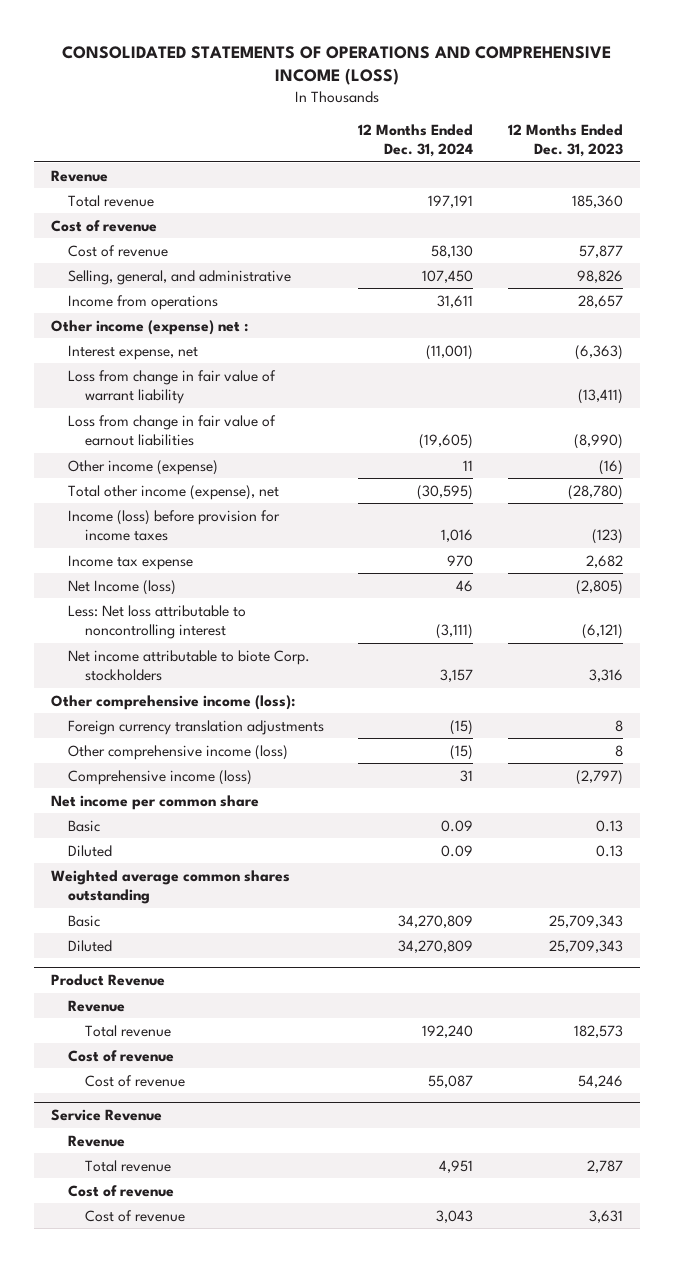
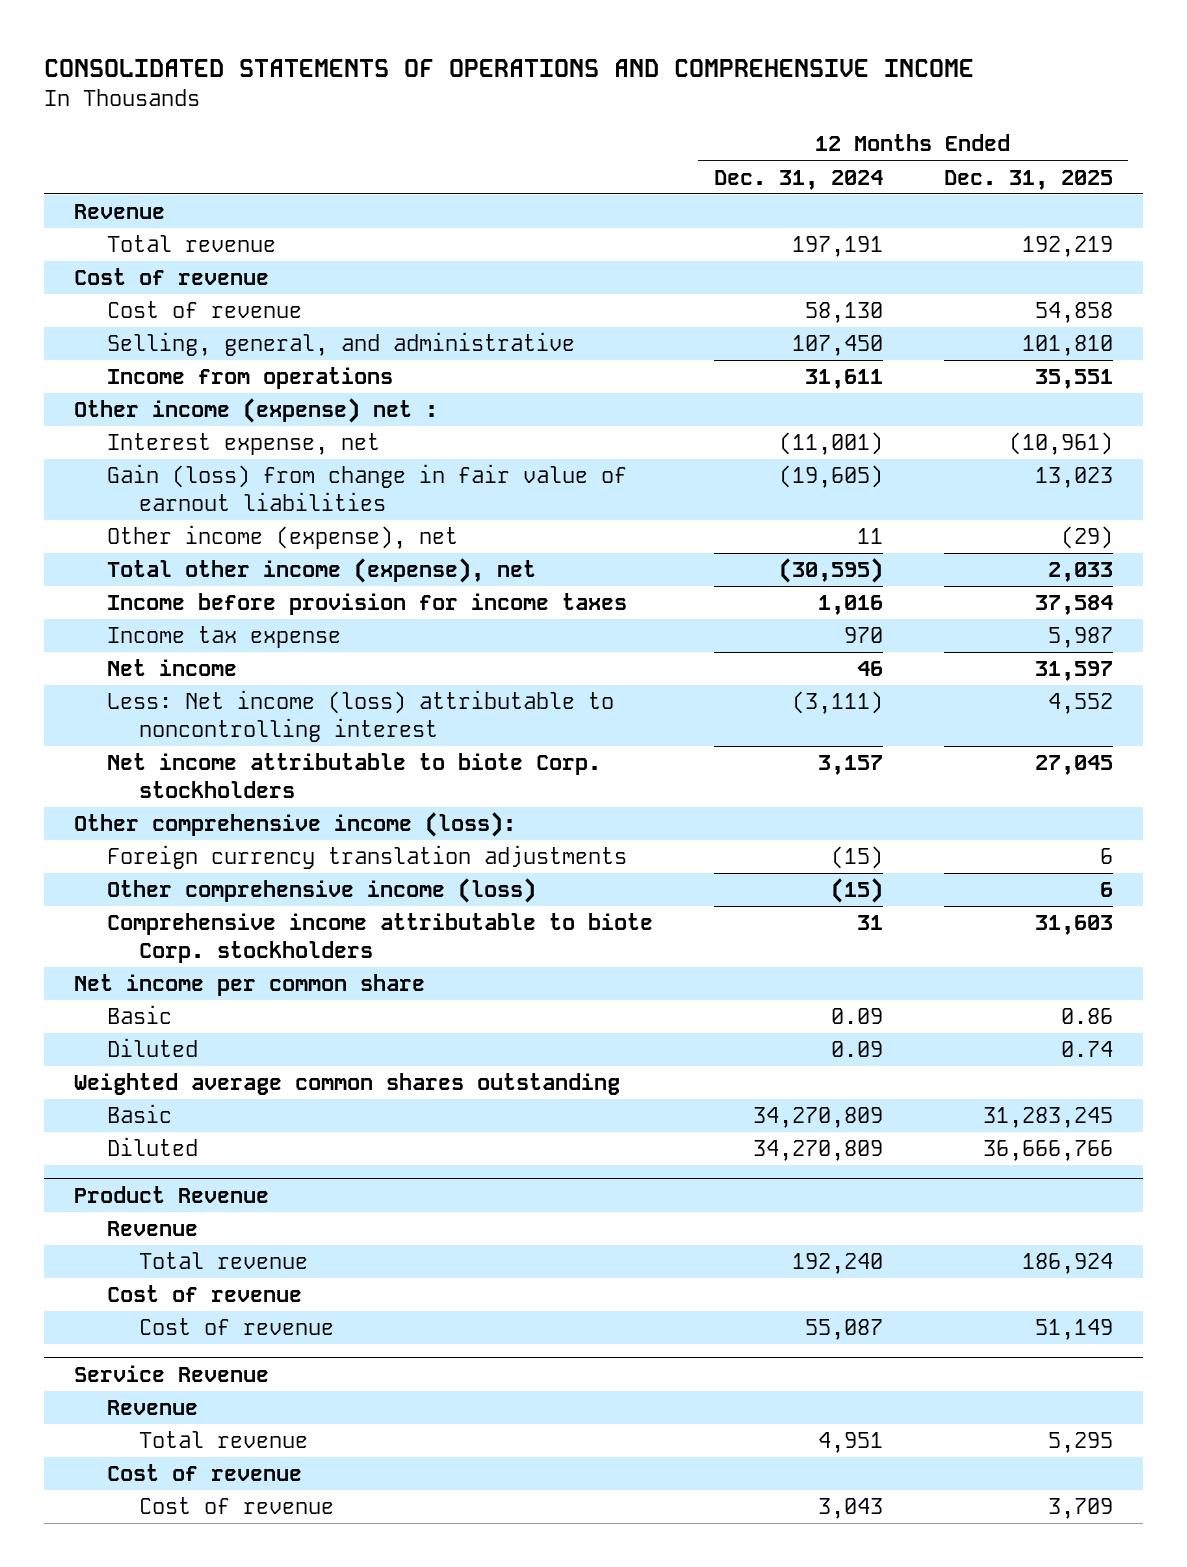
[62,45,612,86] CONSOLIDATED STATEMENTS OF OPERATIONS AND COMPREHENSIVE INCOME (LOSS) -> [43,58,974,77] CONSOLIDATED STATEMENTS OF OPERATIONS AND COMPREHENSIVE INCOME
[507,124,623,158] 12 Months Ended Dec. 31, 2023 -> none
none -> [943,169,1113,190] Dec. 31, 2025
[67,369,276,405] Loss from change in fair value of warrant liability -> none
[67,414,276,447] Loss from change in fair value of earnout liabilities -> [106,464,627,511] Gain (loss) from change in fair value of earnout liabilities
[67,459,218,475] Other income (expense) -> [106,525,458,550] Other income (expense), net
[67,509,280,542] Income (loss) before provision for income taxes -> [106,593,627,616] Income before provision for income taxes
[67,579,176,595] Net Income (loss) -> [106,659,237,677] Net income
[67,604,246,640] Less: Net loss attributable to noncontrolling interest -> [106,690,614,742] Less: Net income (loss) attributable to noncontrolling interest
[67,769,252,785] Comprehensive income (loss) -> [106,913,653,963] Comprehensive income attributable to biote Corp. stockholders

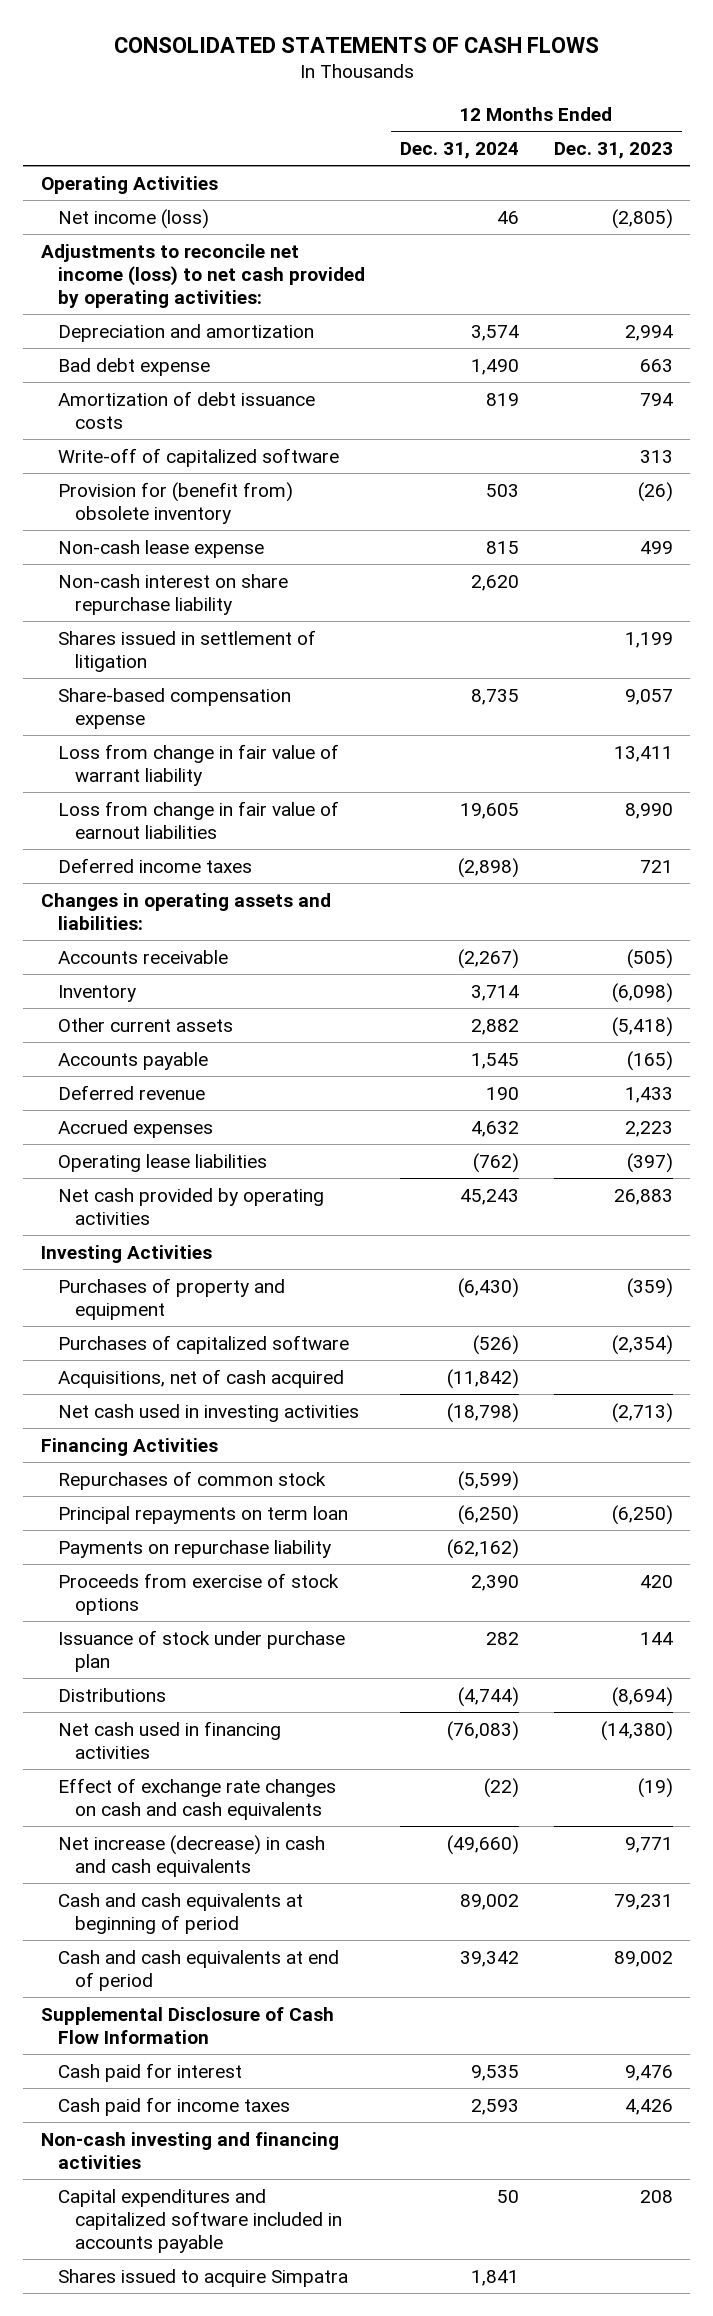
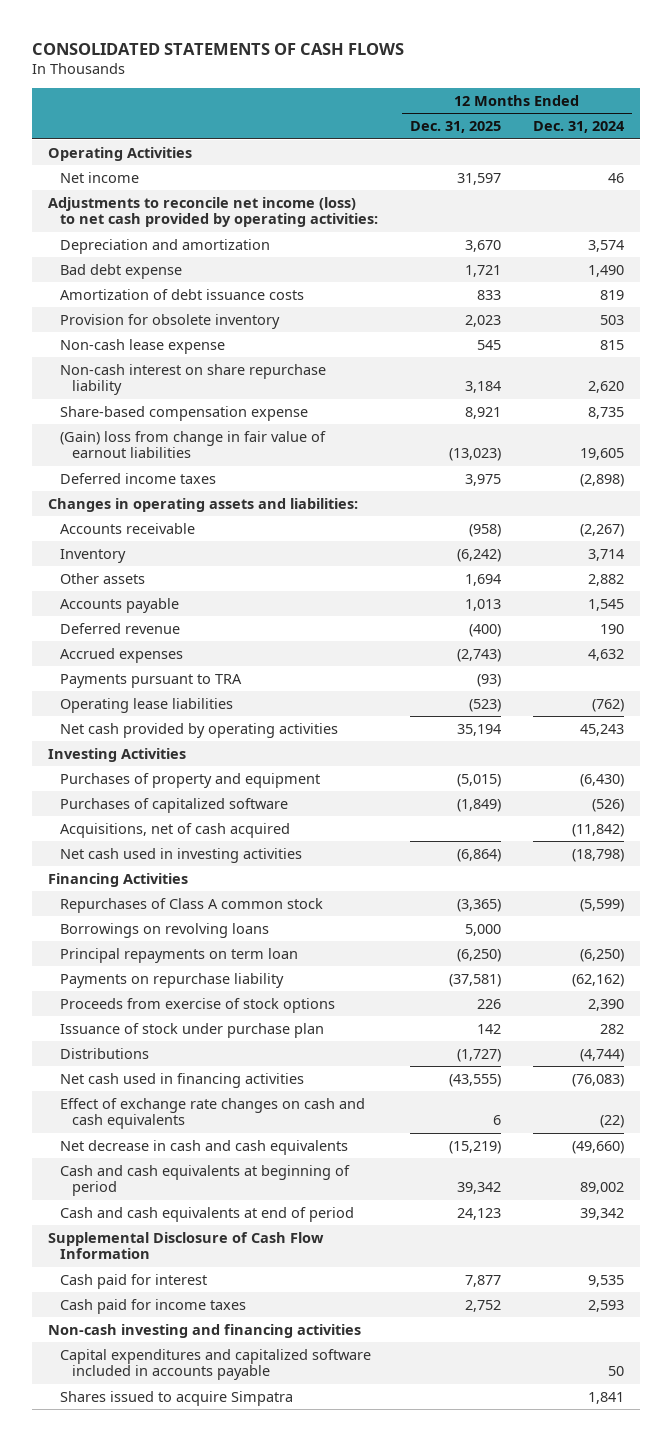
[553,141,673,159] Dec. 31, 2023 -> none
none -> [410,121,502,134] Dec. 31, 2025
[57,208,209,229] Net income (loss) -> [60,171,140,183] Net income
[57,447,339,467] Write-off of capitalized software -> none
[57,481,293,524] Provision for (benefit from) obsolete inventory -> [60,313,281,329] Provision for obsolete inventory
[57,629,316,672] Shares issued in settlement of litigation -> none
[57,743,339,786] Loss from change in fair value of warrant liability -> none
[57,800,339,839] Loss from change in fair value of earnout liabilities -> [60,430,327,459] (Gain) loss from change in fair value of earnout liabilities
[57,1017,233,1032] Other current assets -> [60,572,146,584] Other assets
none -> [60,673,243,688] Payments pursuant to TRA
[57,1470,326,1490] Repurchases of common stock -> [60,897,324,913] Repurchases of Class A common stock
none -> [60,922,270,938] Borrowings on revolving loans
[57,1834,325,1877] Net increase (decrease) in cash and cash equivalents -> [60,1139,349,1155] Net decrease in cash and cash equivalents

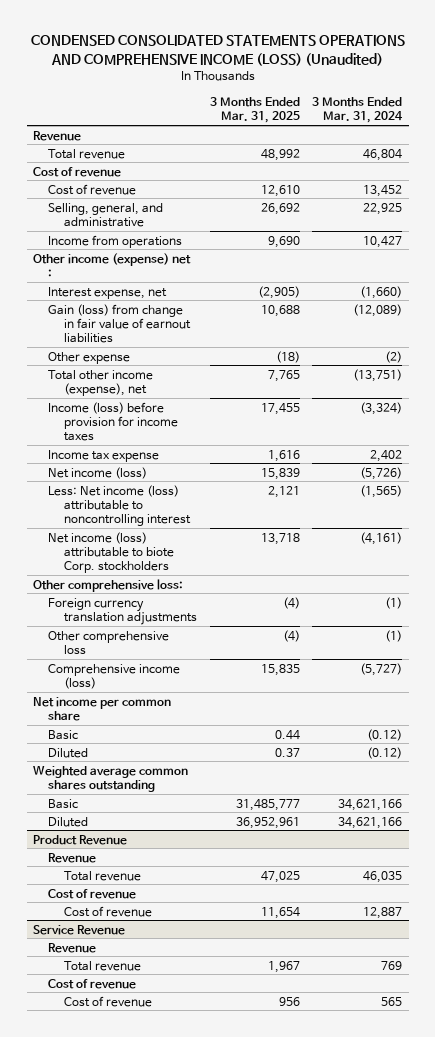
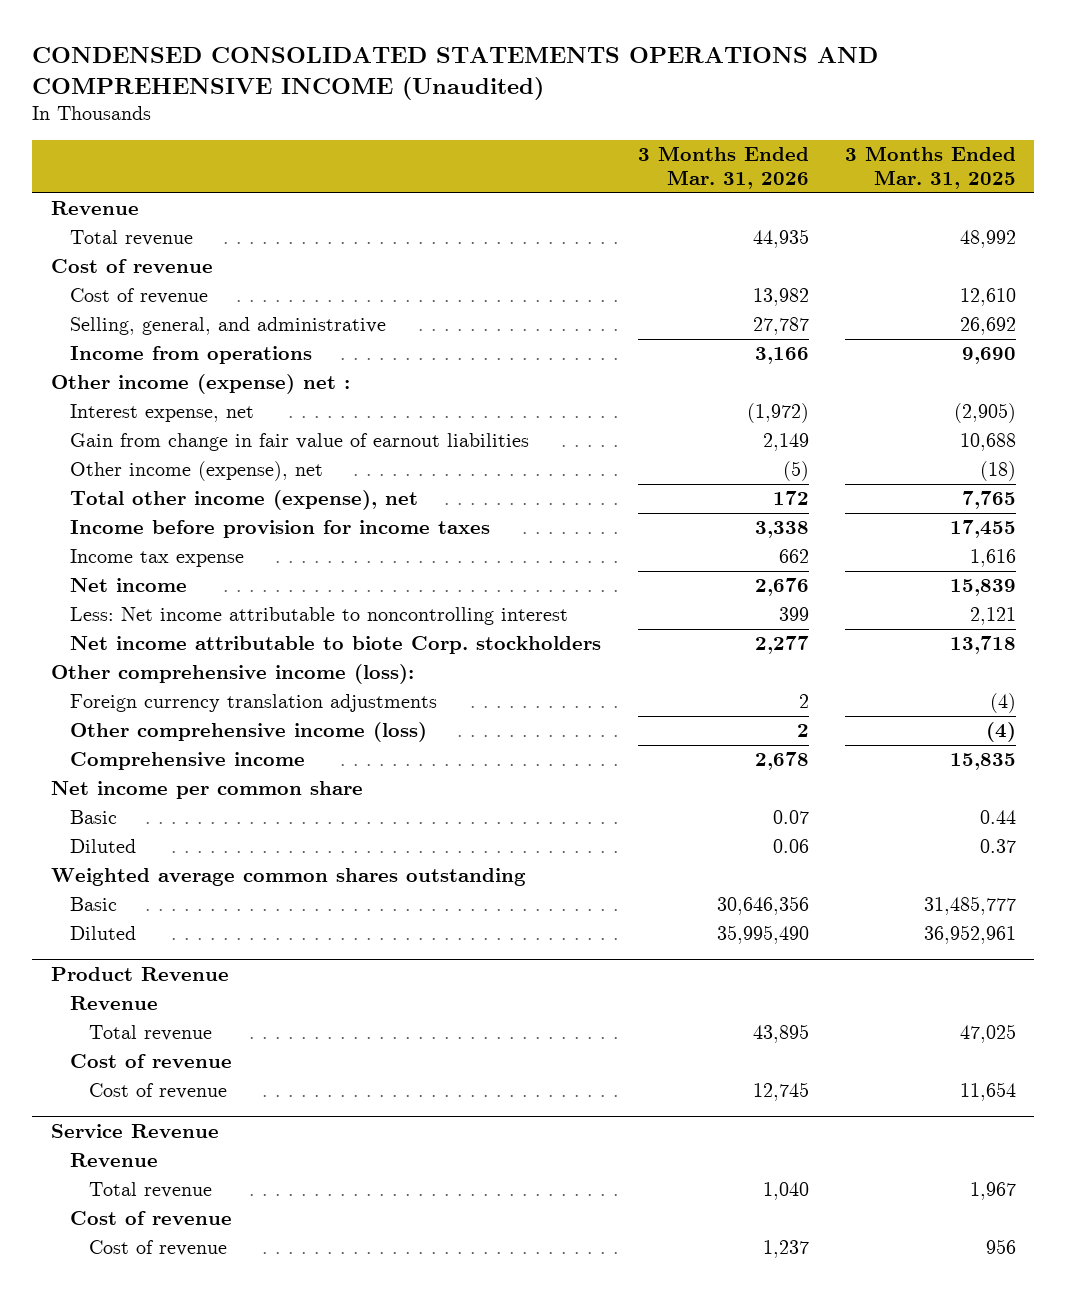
[30,35,405,67] CONDENSED CONSOLIDATED STATEMENTS OPERATIONS AND COMPREHENSIVE INCOME (LOSS) (Unaudited) -> [32,46,879,100] CONDENSED CONSOLIDATED STATEMENTS OPERATIONS AND COMPREHENSIVE INCOME (Unaudited)
[312,97,404,124] 3 Months Ended Mar. 31, 2024 -> none
none -> [637,146,809,189] 3 Months Ended Mar. 31, 2026
[48,303,191,344] Gain (loss) from change in fair value of earnout liabilities -> [69,433,529,452] Gain from change in fair value of earnout liabilities
[48,351,131,364] Other expense -> [69,461,323,482] Other income (expense), net
[48,401,178,442] Income (loss) before provision for income taxes -> [69,520,490,539] Income before provision for income taxes
[48,466,148,479] Net income (loss) -> [69,578,187,593] Net income
[48,484,191,527] Less: Net income (loss) attributable to noncontrolling interest -> [69,607,568,626] Less: Net income attributable to noncontrolling interest
[48,531,174,574] Net income (loss) attributable to biote Corp. stockholders -> [69,636,601,655] Net income attributable to biote Corp. stockholders
[33,578,184,592] Other comprehensive loss: -> [50,664,414,685] Other comprehensive income (loss):
[48,630,170,655] Other comprehensive loss -> [69,722,427,743] Other comprehensive income (loss)
[48,663,181,689] Comprehensive income (loss) -> [69,752,305,771] Comprehensive income

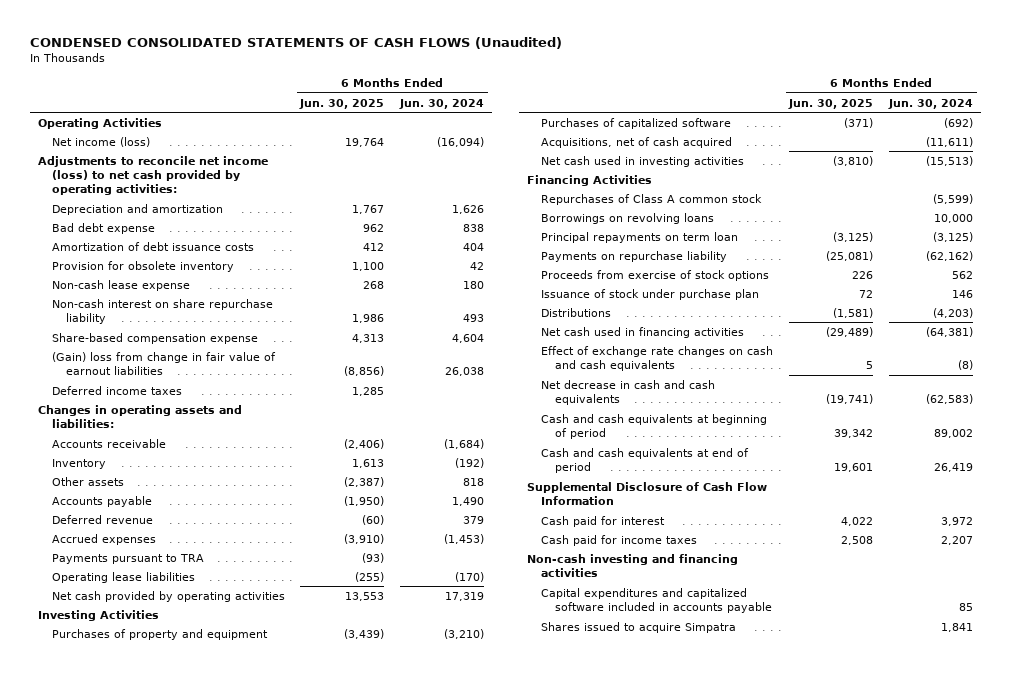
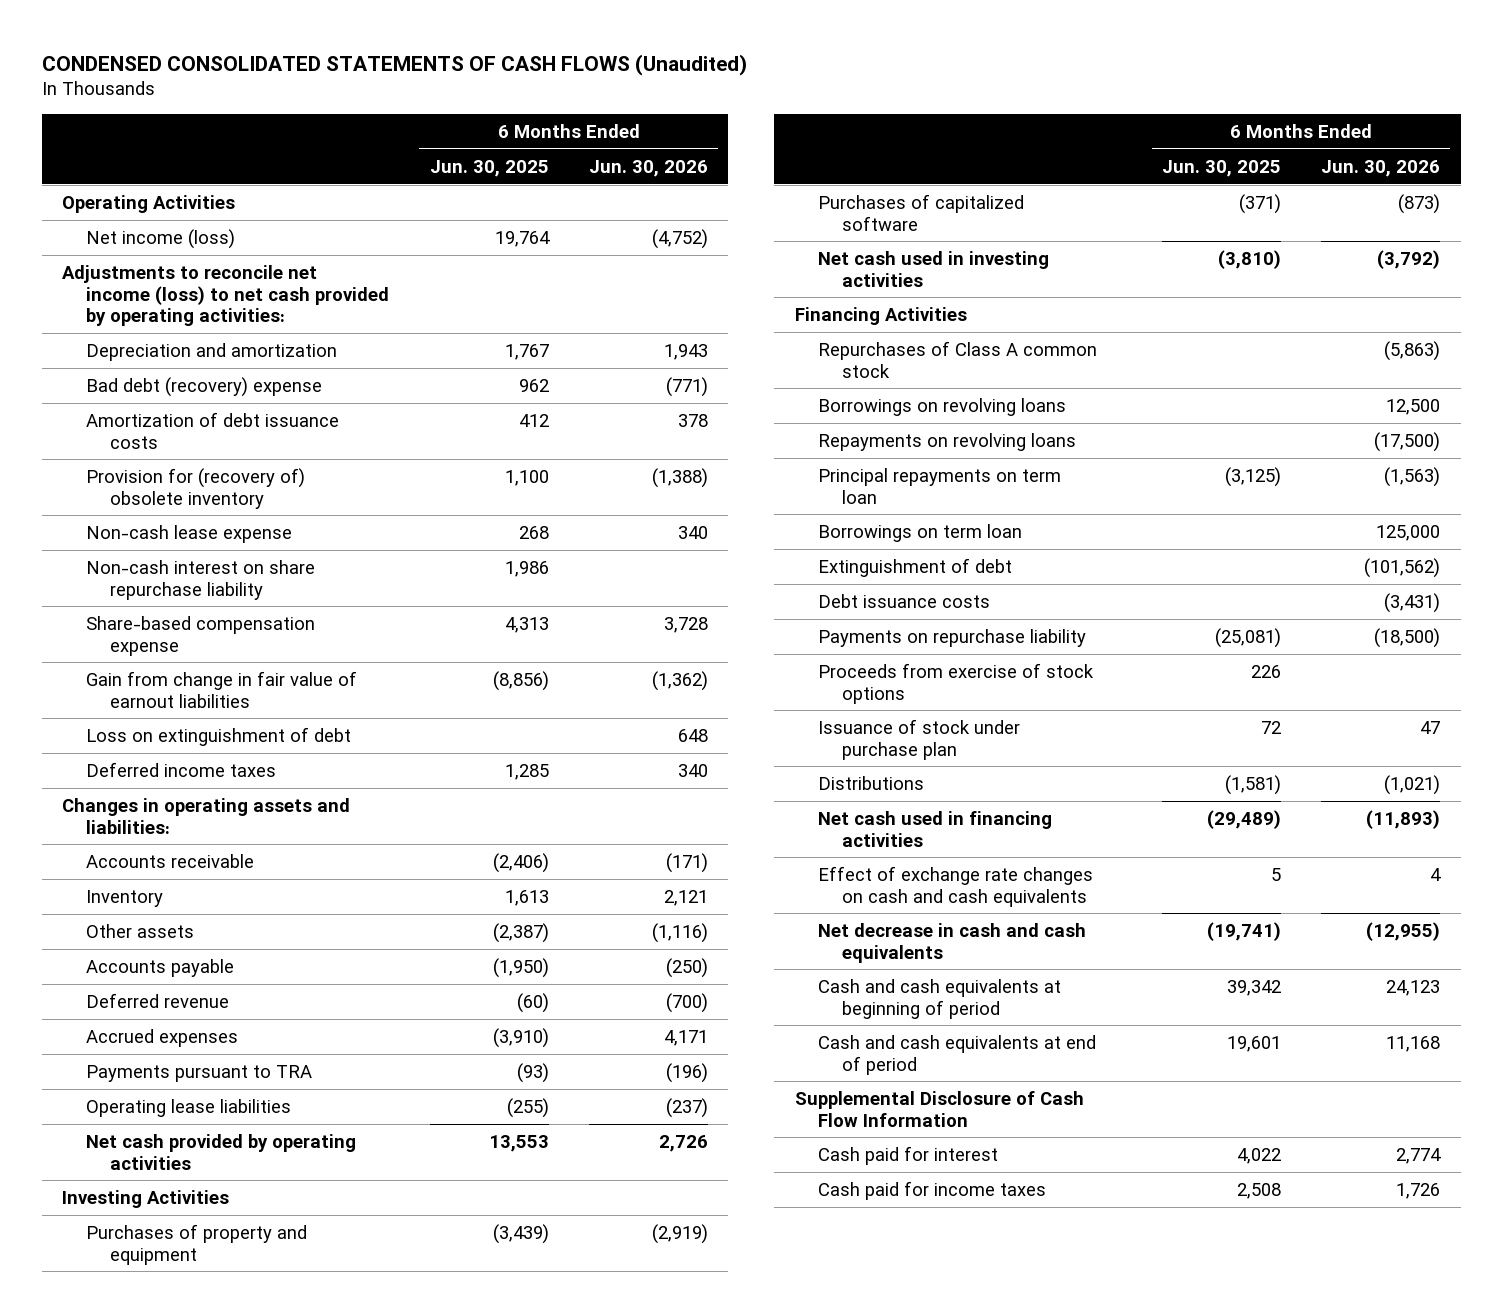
[398,98,484,109] Jun. 30, 2024 -> none
none -> [588,159,708,177] Jun. 30, 2026
[51,222,155,234] Bad debt expense -> [86,377,323,398] Bad debt (recovery) expense
[51,260,234,272] Provision for obsolete inventory -> [86,468,306,509] Provision for (recovery of) obsolete inventory
[51,351,276,376] (Gain) loss from change in fair value of earnout liabilities -> [86,671,358,708] Gain from change in fair value of earnout liabilities
none -> [86,727,352,747] Loss on extinguishment of debt
[541,136,733,148] Acquisitions, net of cash acquired -> none
none -> [818,433,1077,452] Repayments on revolving loans
none -> [818,524,1023,543] Borrowings on term loan
none -> [818,558,1013,578] Extinguishment of debt
none -> [818,594,991,609] Debt issuance costs
[527,553,739,578] Non-cash investing and financing activities -> none
[541,587,773,614] Capital expenditures and capitalized software included in accounts payable -> none
[541,621,737,633] Shares issued to acquire Simpatra -> none

